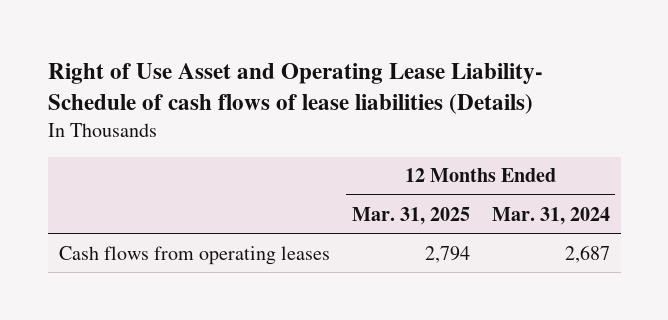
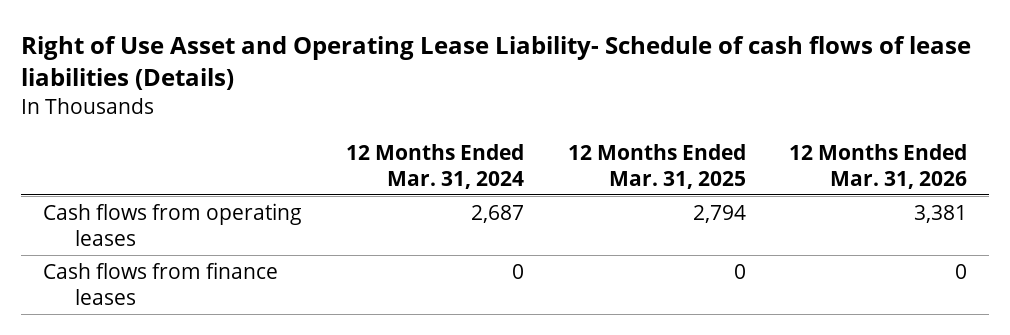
none -> [789,143,968,189] 12 Months Ended Mar. 31, 2026
none -> [43,262,279,306] Cash flows from finance leases

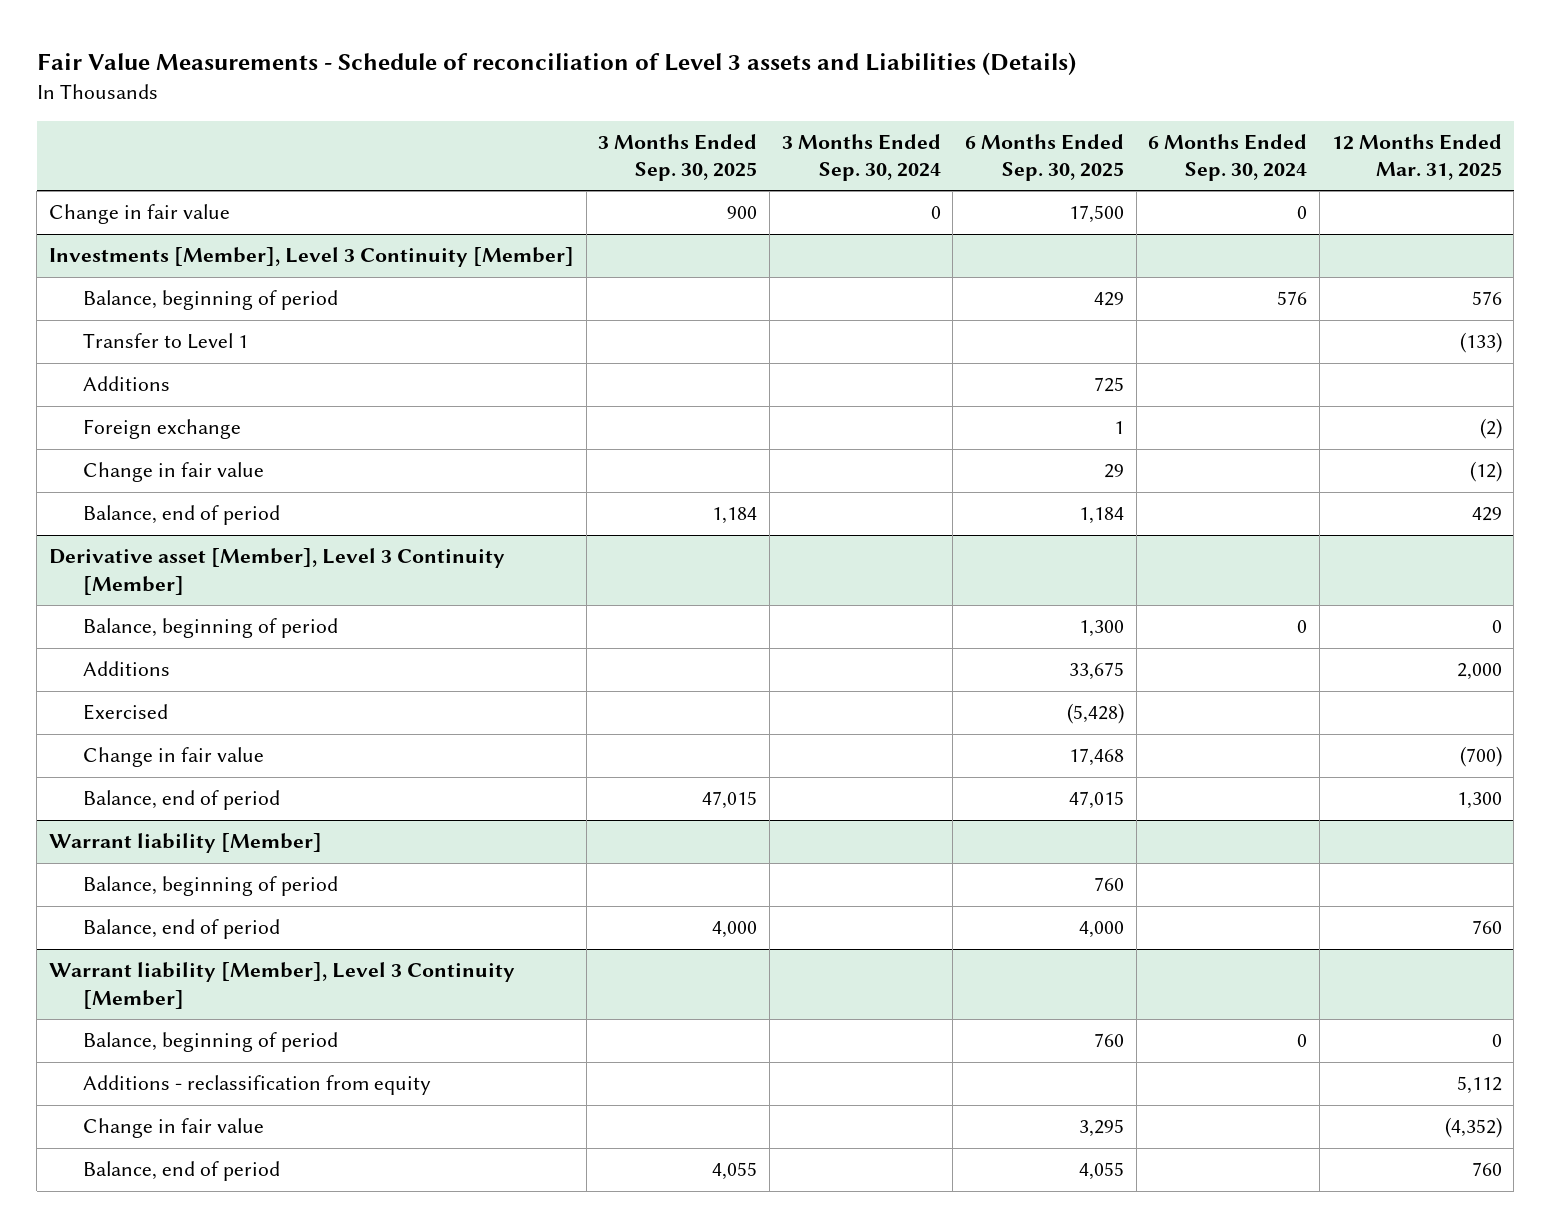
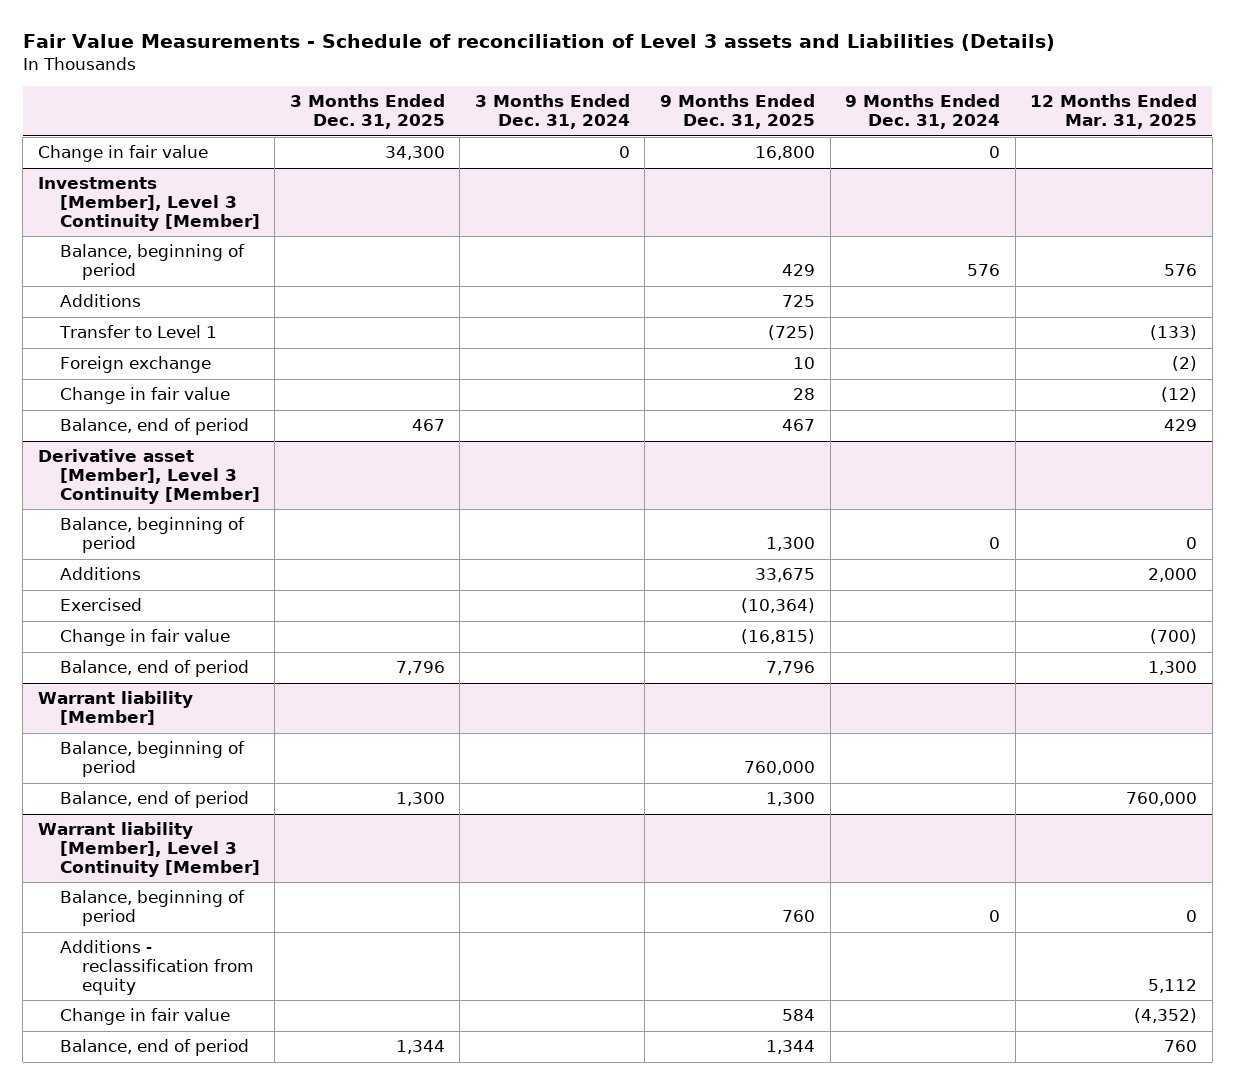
[598,133,758,182] 3 Months Ended Sep. 30, 2025 -> none
[781,133,941,182] 3 Months Ended Sep. 30, 2024 -> none
[964,133,1124,182] 6 Months Ended Sep. 30, 2025 -> none
[1148,133,1308,182] 6 Months Ended Sep. 30, 2024 -> none
none -> [289,94,445,130] 3 Months Ended Dec. 31, 2025
none -> [474,94,630,130] 3 Months Ended Dec. 31, 2024
none -> [660,94,816,130] 9 Months Ended Dec. 31, 2025
none -> [845,94,1001,130] 9 Months Ended Dec. 31, 2024
[83,333,249,350] Transfer to Level 1 -> [58,325,217,339] Transfer to Level 1
[1471,920,1502,935] 760 -> [1126,792,1198,807] 760,000

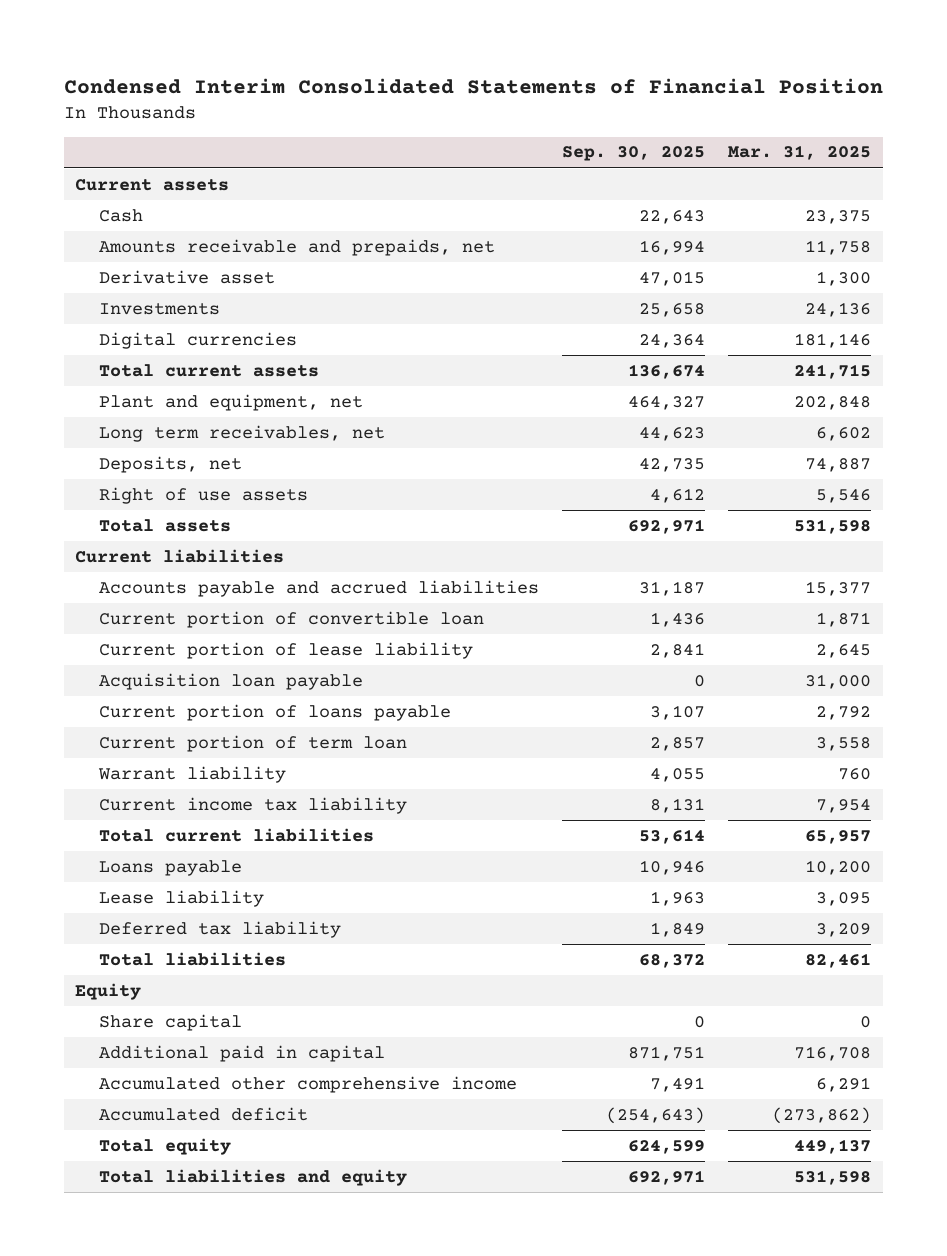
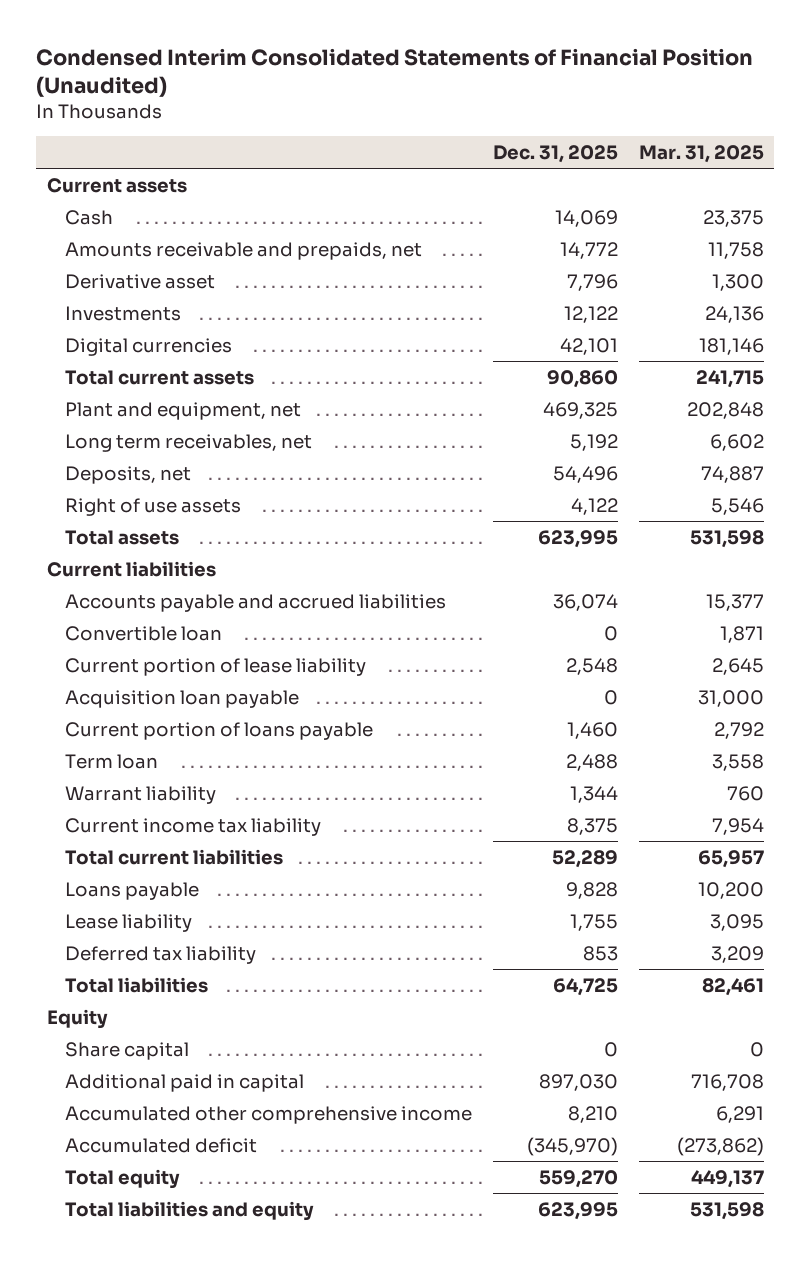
[63,77,883,94] Condensed Interim Consolidated Statements of Financial Position -> [36,47,754,98] Condensed Interim Consolidated Statements of Financial Position (Unaudited)
[562,146,706,162] Sep. 30, 2025 -> none
none -> [493,144,619,163] Dec. 31, 2025
[98,610,484,628] Current portion of convertible loan -> [65,625,223,641] Convertible loan
[98,734,407,752] Current portion of term loan -> [65,753,159,769] Term loan

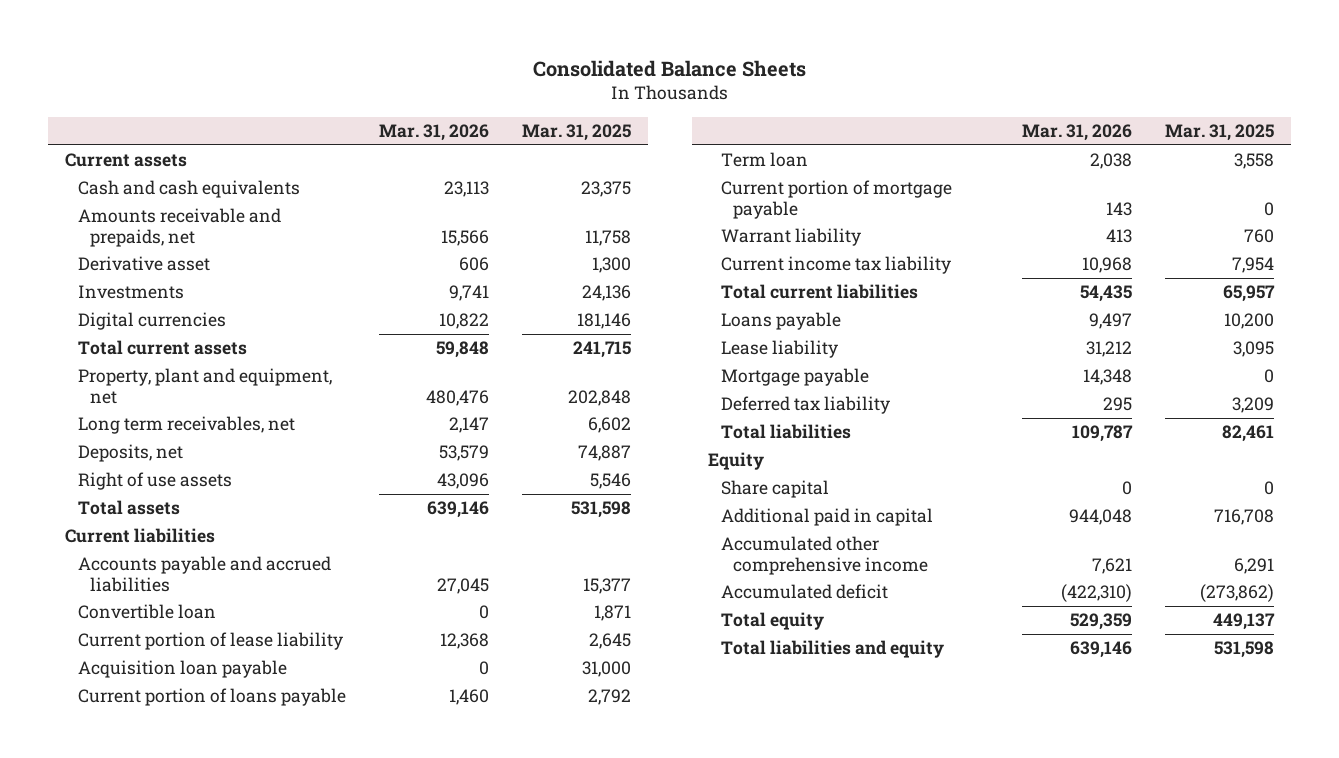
[36,47,754,98] Condensed Interim Consolidated Statements of Financial Position (Unaudited) -> [532,59,806,77] Consolidated Balance Sheets
[493,144,619,163] Dec. 31, 2025 -> none
none -> [378,123,489,141] Mar. 31, 2026
[65,209,114,225] Cash -> [77,180,300,199] Cash and cash equivalents
[65,401,302,420] Plant and equipment, net -> [77,368,332,404] Property, plant and equipment, net
none -> [720,180,952,219] Current portion of mortgage payable
none -> [720,368,869,387] Mortgage payable

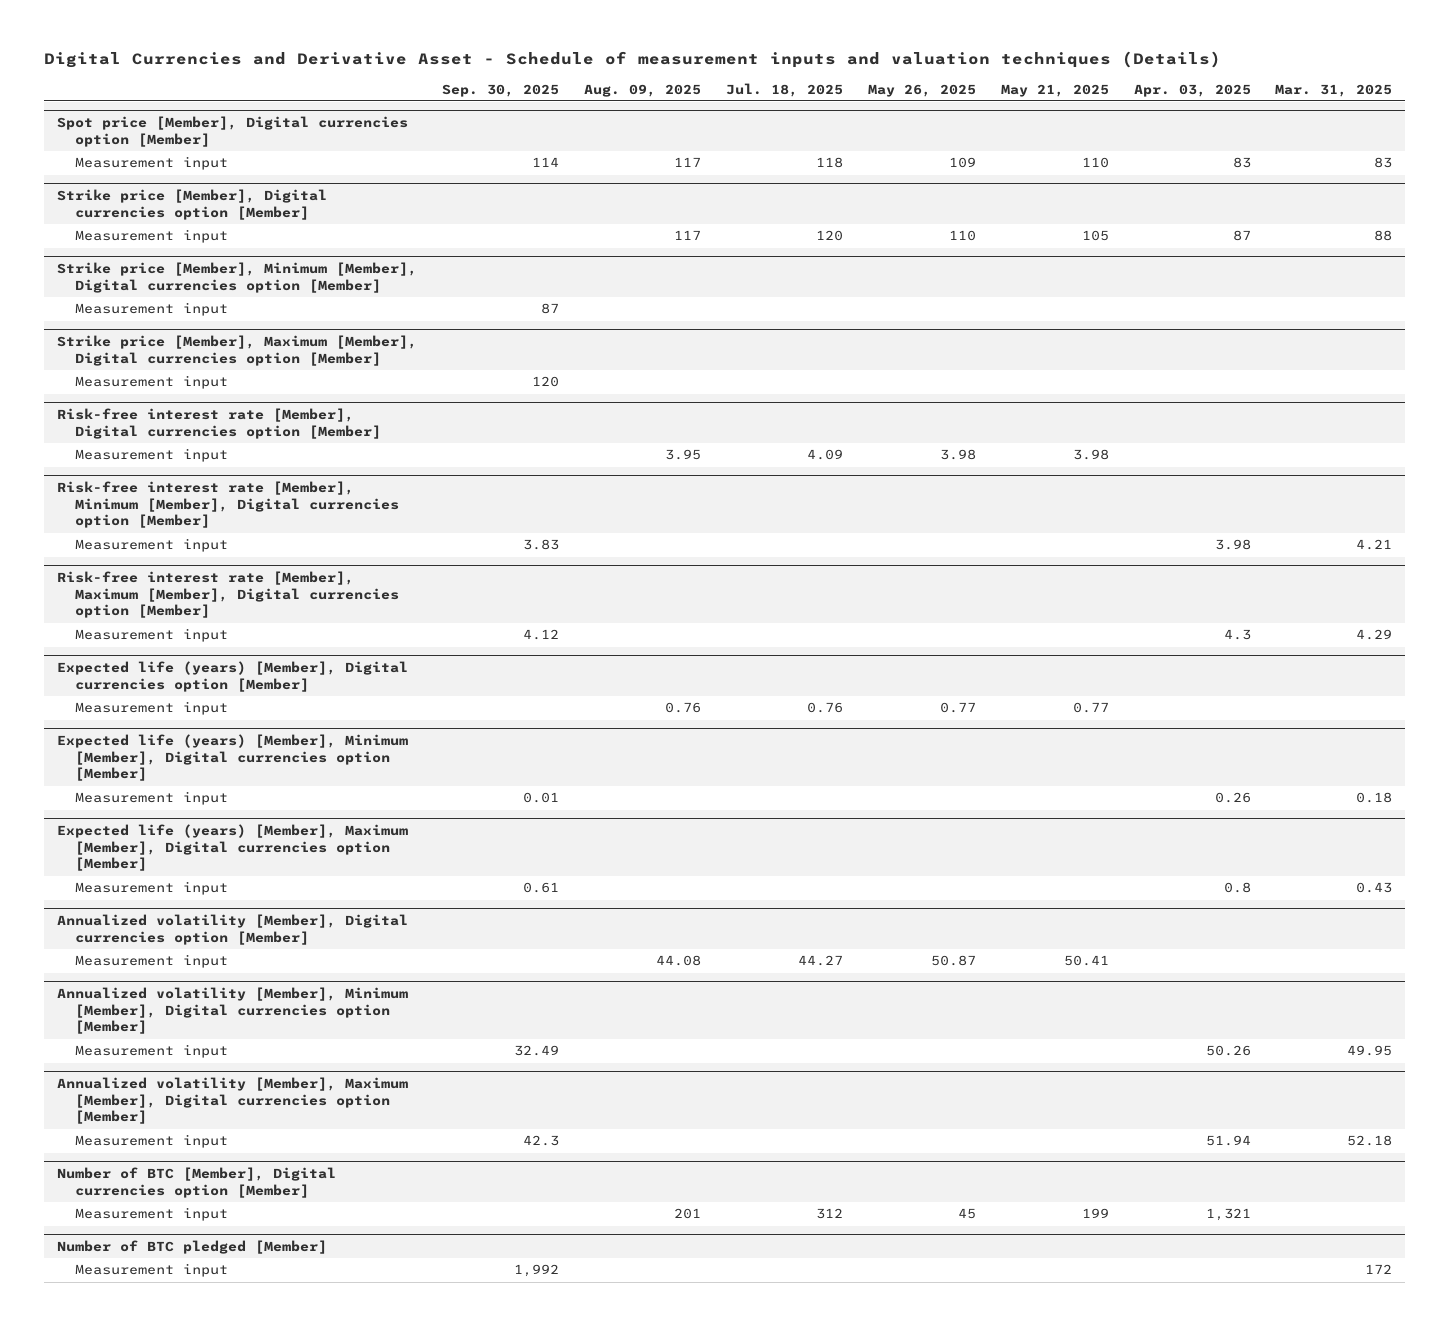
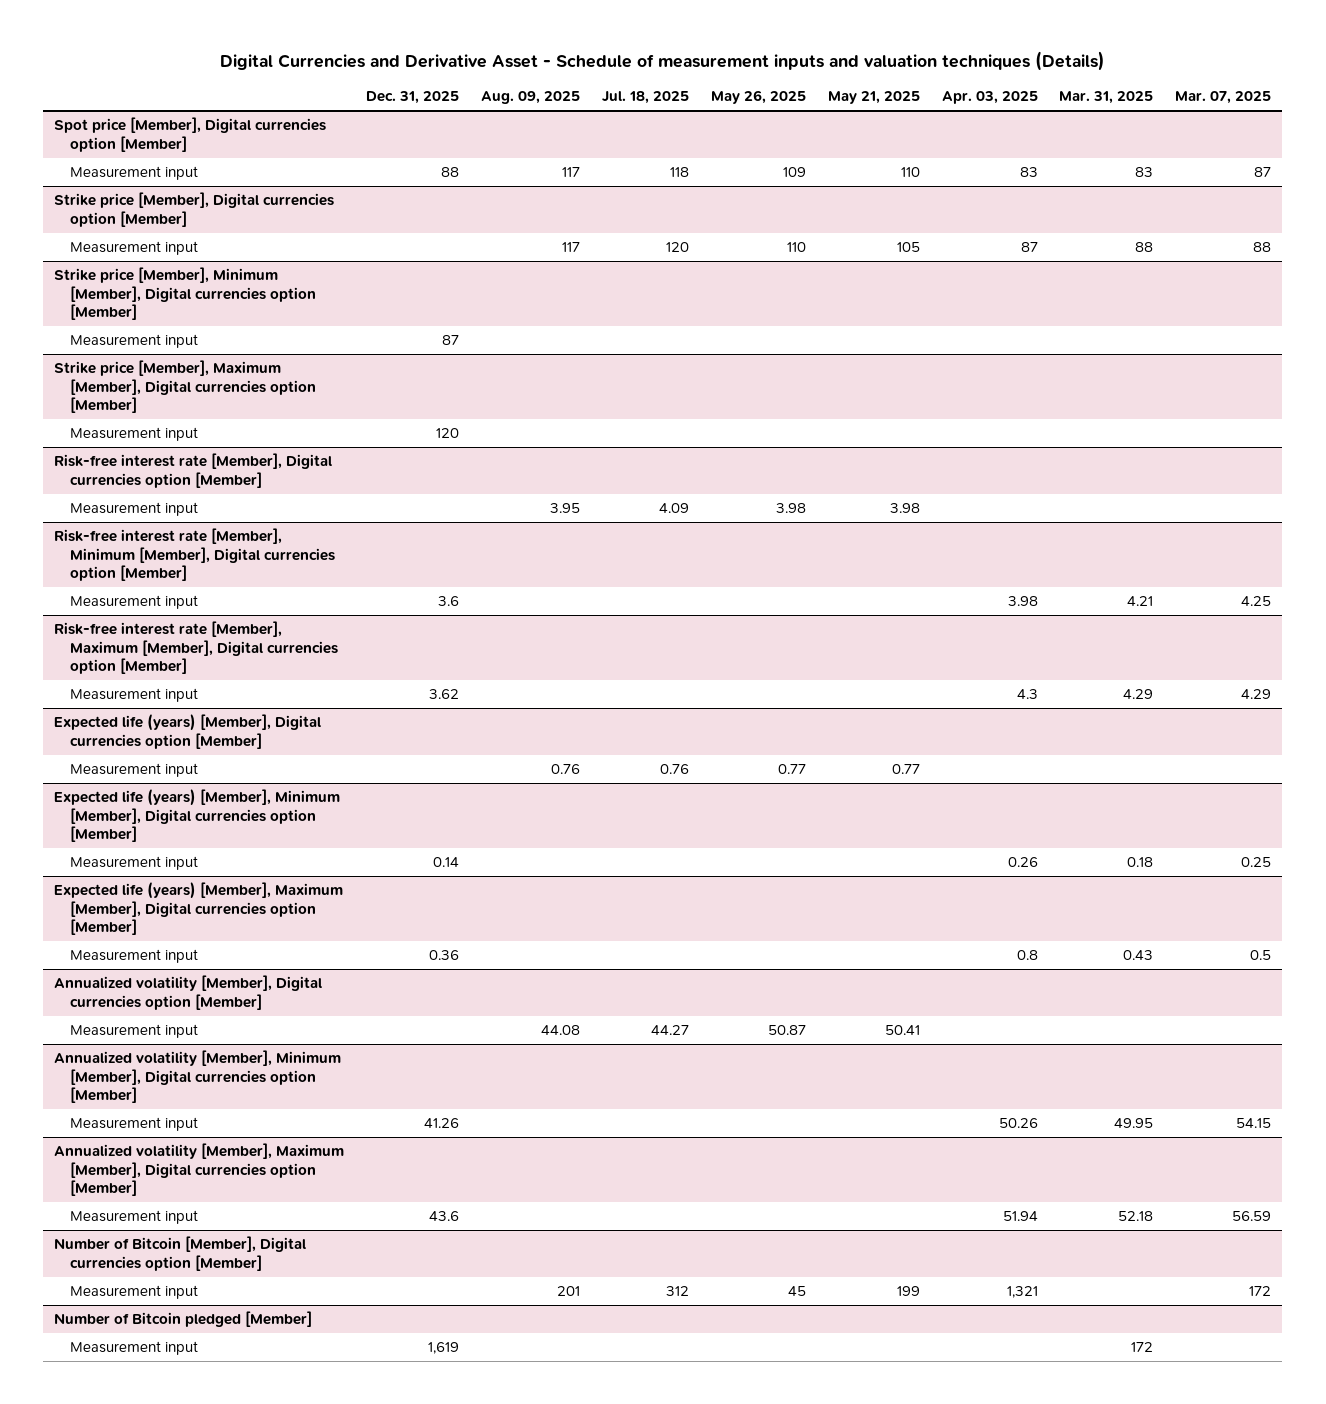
[441,83,559,97] Sep. 30, 2025 -> none
none -> [366,91,460,105] Dec. 31, 2025
none -> [1175,91,1272,105] Mar. 07, 2025
[56,1166,336,1198] Number of BTC [Member], Digital currencies option [Member] -> [54,1236,307,1271] Number of Bitcoin [Member], Digital currencies option [Member]
[56,1239,327,1254] Number of BTC pledged [Member] -> [54,1311,313,1328] Number of Bitcoin pledged [Member]

